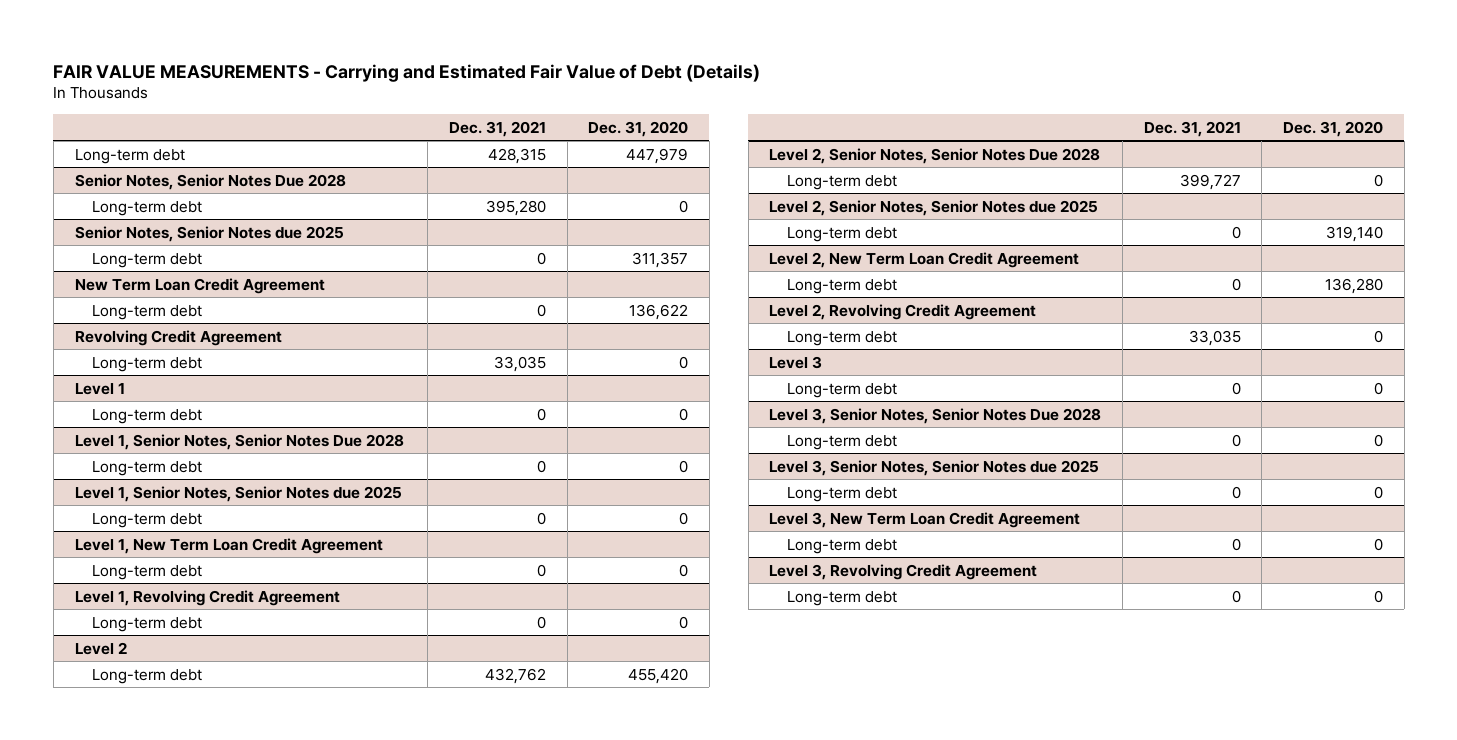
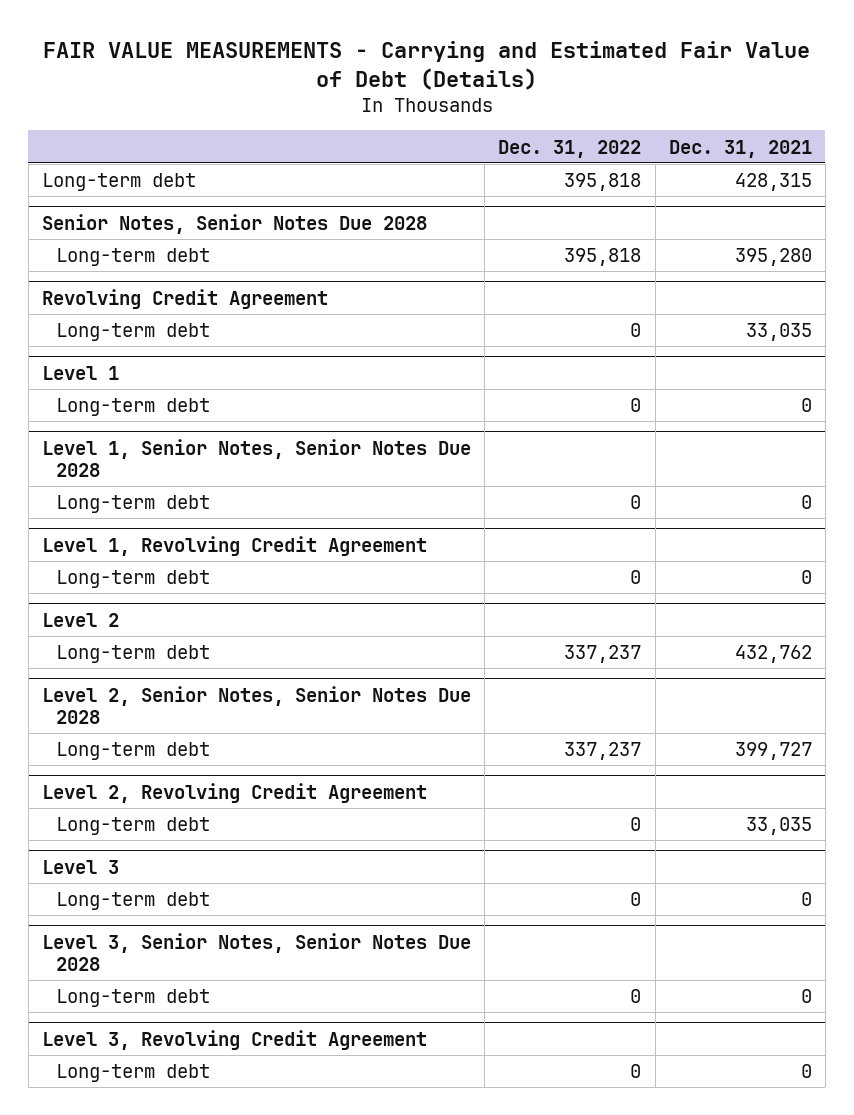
[588,120,689,137] Dec. 31, 2020 -> none
none -> [498,139,642,158] Dec. 31, 2022
[74,225,344,242] Senior Notes, Senior Notes due 2025 -> none
[92,252,203,268] Long-term debt -> none
[74,277,325,294] New Term Loan Credit Agreement -> none
[92,304,203,320] Long-term debt -> none
[74,485,402,502] Level 1, Senior Notes, Senior Notes due 2025 -> none
[92,512,203,528] Long-term debt -> none
[74,537,383,554] Level 1, New Term Loan Credit Agreement -> none
[92,564,203,580] Long-term debt -> none
[769,199,1099,216] Level 2, Senior Notes, Senior Notes due 2025 -> none
[787,226,898,242] Long-term debt -> none
[769,251,1080,268] Level 2, New Term Loan Credit Agreement -> none
[787,278,898,294] Long-term debt -> none
[769,459,1100,476] Level 3, Senior Notes, Senior Notes due 2025 -> none
[787,486,898,502] Long-term debt -> none
[769,511,1081,528] Level 3, New Term Loan Credit Agreement -> none
[787,538,898,554] Long-term debt -> none

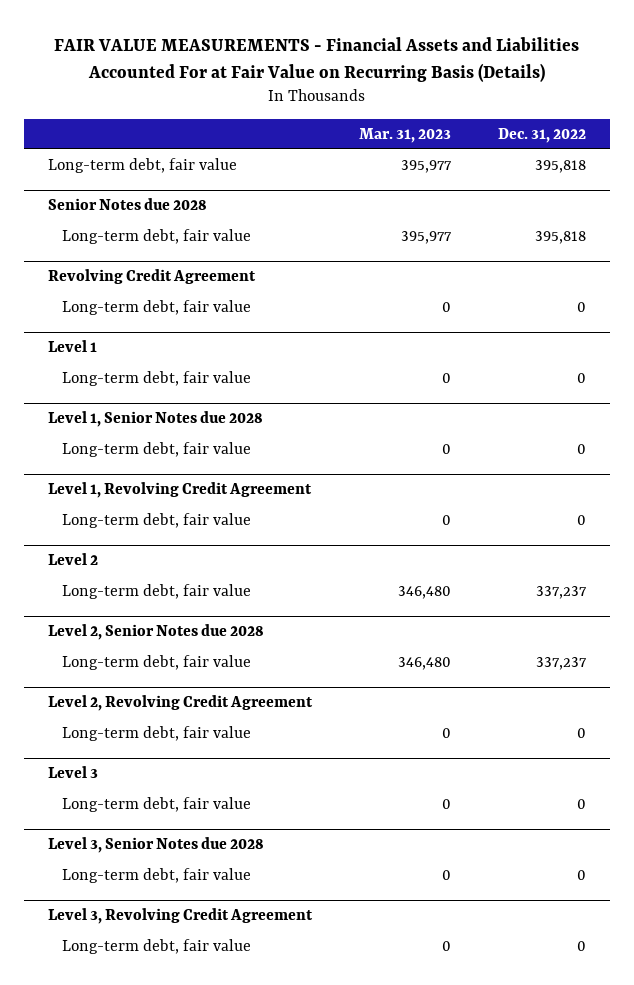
[42,40,810,90] FAIR VALUE MEASUREMENTS - Carrying and Estimated Fair Value of Debt (Details) -> [53,36,579,82] FAIR VALUE MEASUREMENTS - Financial Assets and Liabilities Accounted For at Fair Value on Recurring Basis (Details)
[668,139,812,158] Dec. 31, 2021 -> none
none -> [358,127,451,143] Mar. 31, 2023
[42,173,197,192] Long-term debt -> [47,158,237,174] Long-term debt, fair value
[42,214,428,235] Senior Notes, Senior Notes Due 2028 -> [47,198,207,211] Senior Notes due 2028
[55,248,210,267] Long-term debt -> [62,229,252,245] Long-term debt, fair value
[55,323,210,342] Long-term debt -> [62,300,252,316] Long-term debt, fair value
[55,398,210,417] Long-term debt -> [62,371,252,387] Long-term debt, fair value
[42,439,472,477] Level 1, Senior Notes, Senior Notes Due 2028 -> [47,411,263,428] Level 1, Senior Notes due 2028
[55,495,210,514] Long-term debt -> [62,442,252,458] Long-term debt, fair value
[55,570,210,589] Long-term debt -> [62,513,252,529] Long-term debt, fair value
[55,645,210,664] Long-term debt -> [62,584,252,600] Long-term debt, fair value
[42,686,472,724] Level 2, Senior Notes, Senior Notes Due 2028 -> [47,624,264,641] Level 2, Senior Notes due 2028
[55,742,210,761] Long-term debt -> [62,655,252,671] Long-term debt, fair value
[55,817,210,836] Long-term debt -> [62,726,252,742] Long-term debt, fair value
[55,892,210,911] Long-term debt -> [62,797,252,813] Long-term debt, fair value
[42,933,472,971] Level 3, Senior Notes, Senior Notes Due 2028 -> [47,837,264,854] Level 3, Senior Notes due 2028
[55,989,210,1008] Long-term debt -> [62,868,252,884] Long-term debt, fair value
[55,1064,210,1083] Long-term debt -> [62,939,252,955] Long-term debt, fair value

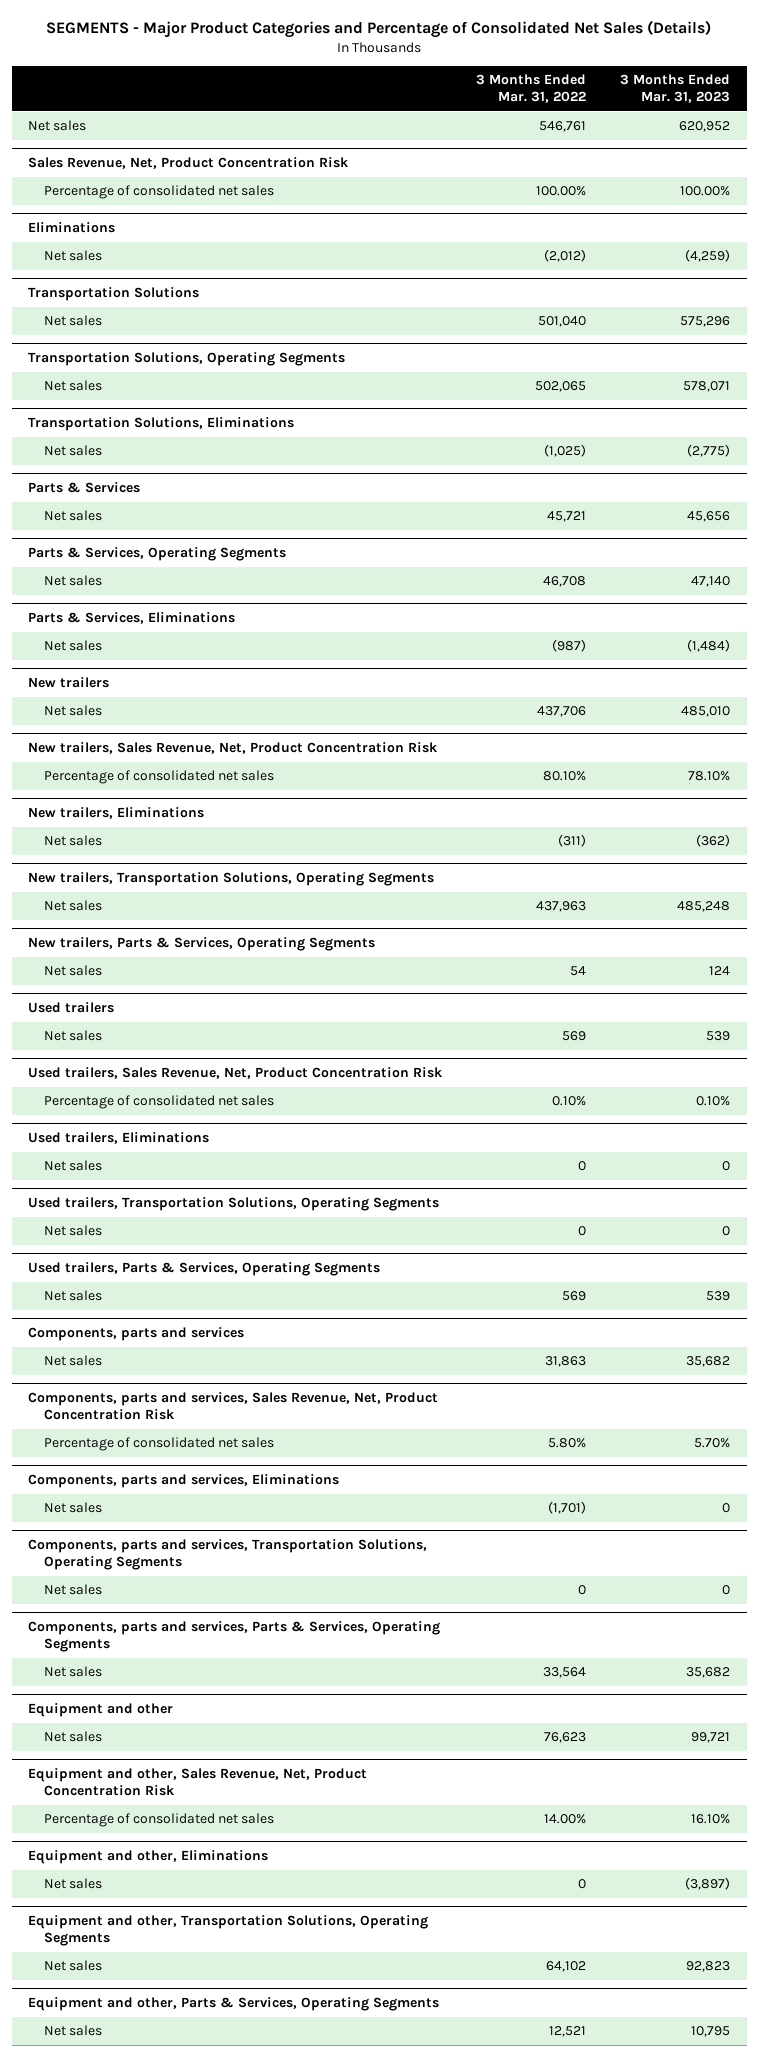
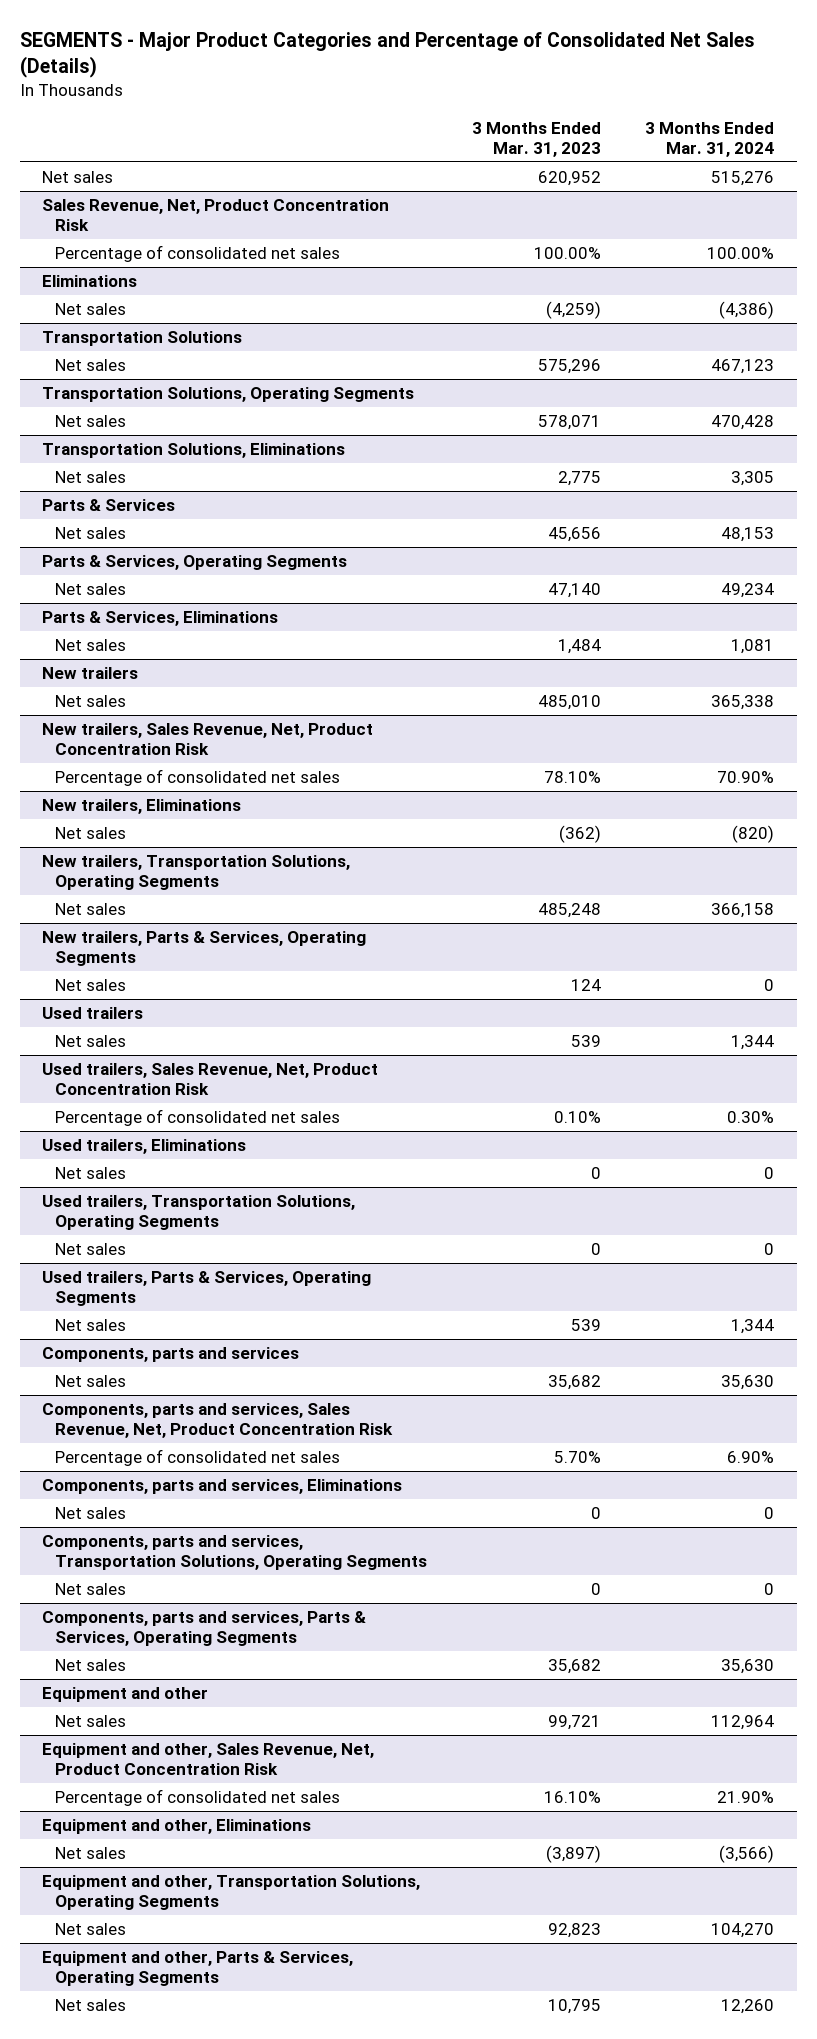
[476,73,587,104] 3 Months Ended Mar. 31, 2022 -> none
none -> [645,121,775,157] 3 Months Ended Mar. 31, 2024
[686,444,730,458] (2,775) -> [557,471,601,487] 2,775
[686,639,730,653] (1,484) -> [557,639,601,655] 1,484

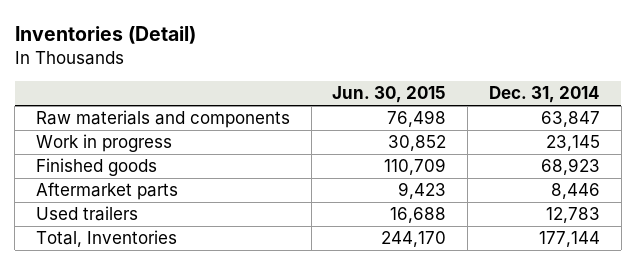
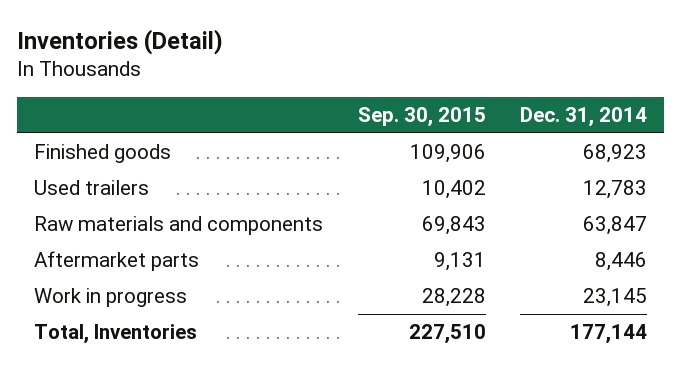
[332,86,447,104] Jun. 30, 2015 -> none
none -> [357,106,486,127] Sep. 30, 2015
[35,110,290,129] Raw materials and components -> [34,216,324,236] Raw materials and components
[35,182,178,201] Aftermarket parts -> [34,251,200,272] Aftermarket parts
[35,134,172,153] Work in progress -> [34,288,188,308] Work in progress

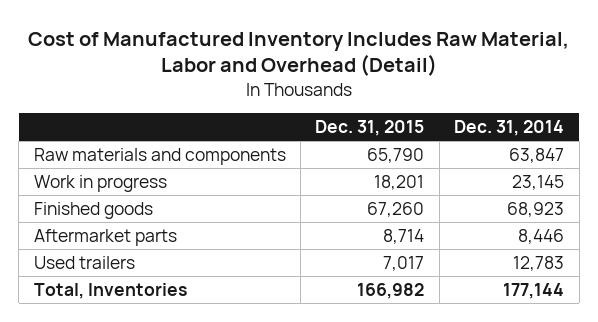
[17,28,224,55] Inventories (Detail) -> [27,31,569,77] Cost of Manufactured Inventory Includes Raw Material, Labor and Overhead (Detail)
[357,106,486,127] Sep. 30, 2015 -> none
none -> [315,120,425,137] Dec. 31, 2015
[34,144,172,164] Finished goods -> [33,201,153,219] Finished goods
[34,251,200,272] Aftermarket parts -> [33,228,177,246] Aftermarket parts
[34,180,150,196] Used trailers -> [33,255,135,269] Used trailers

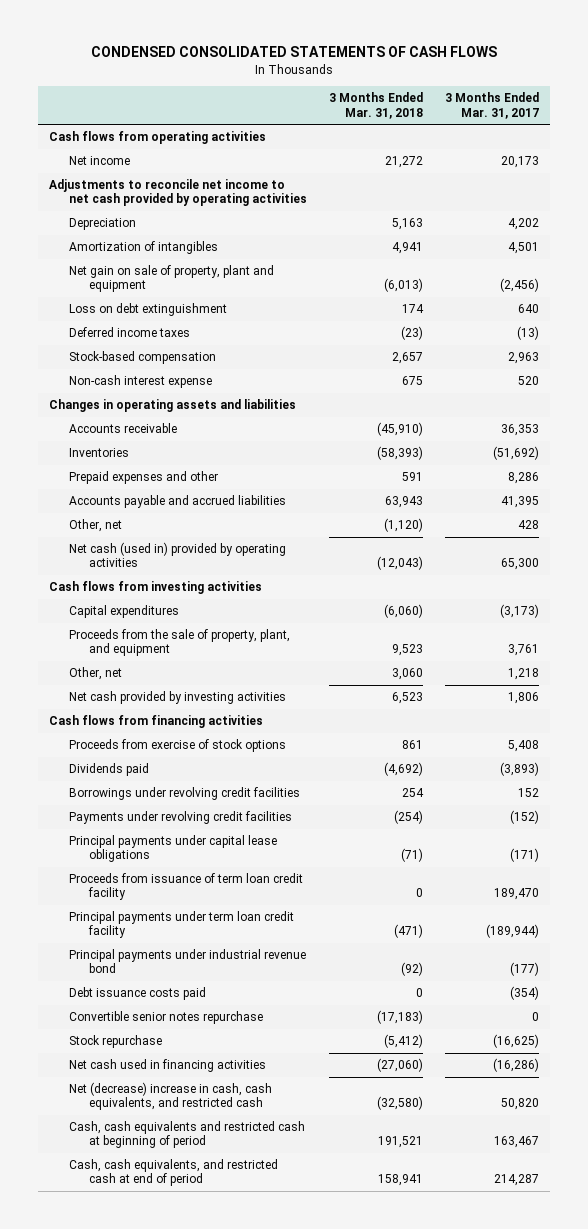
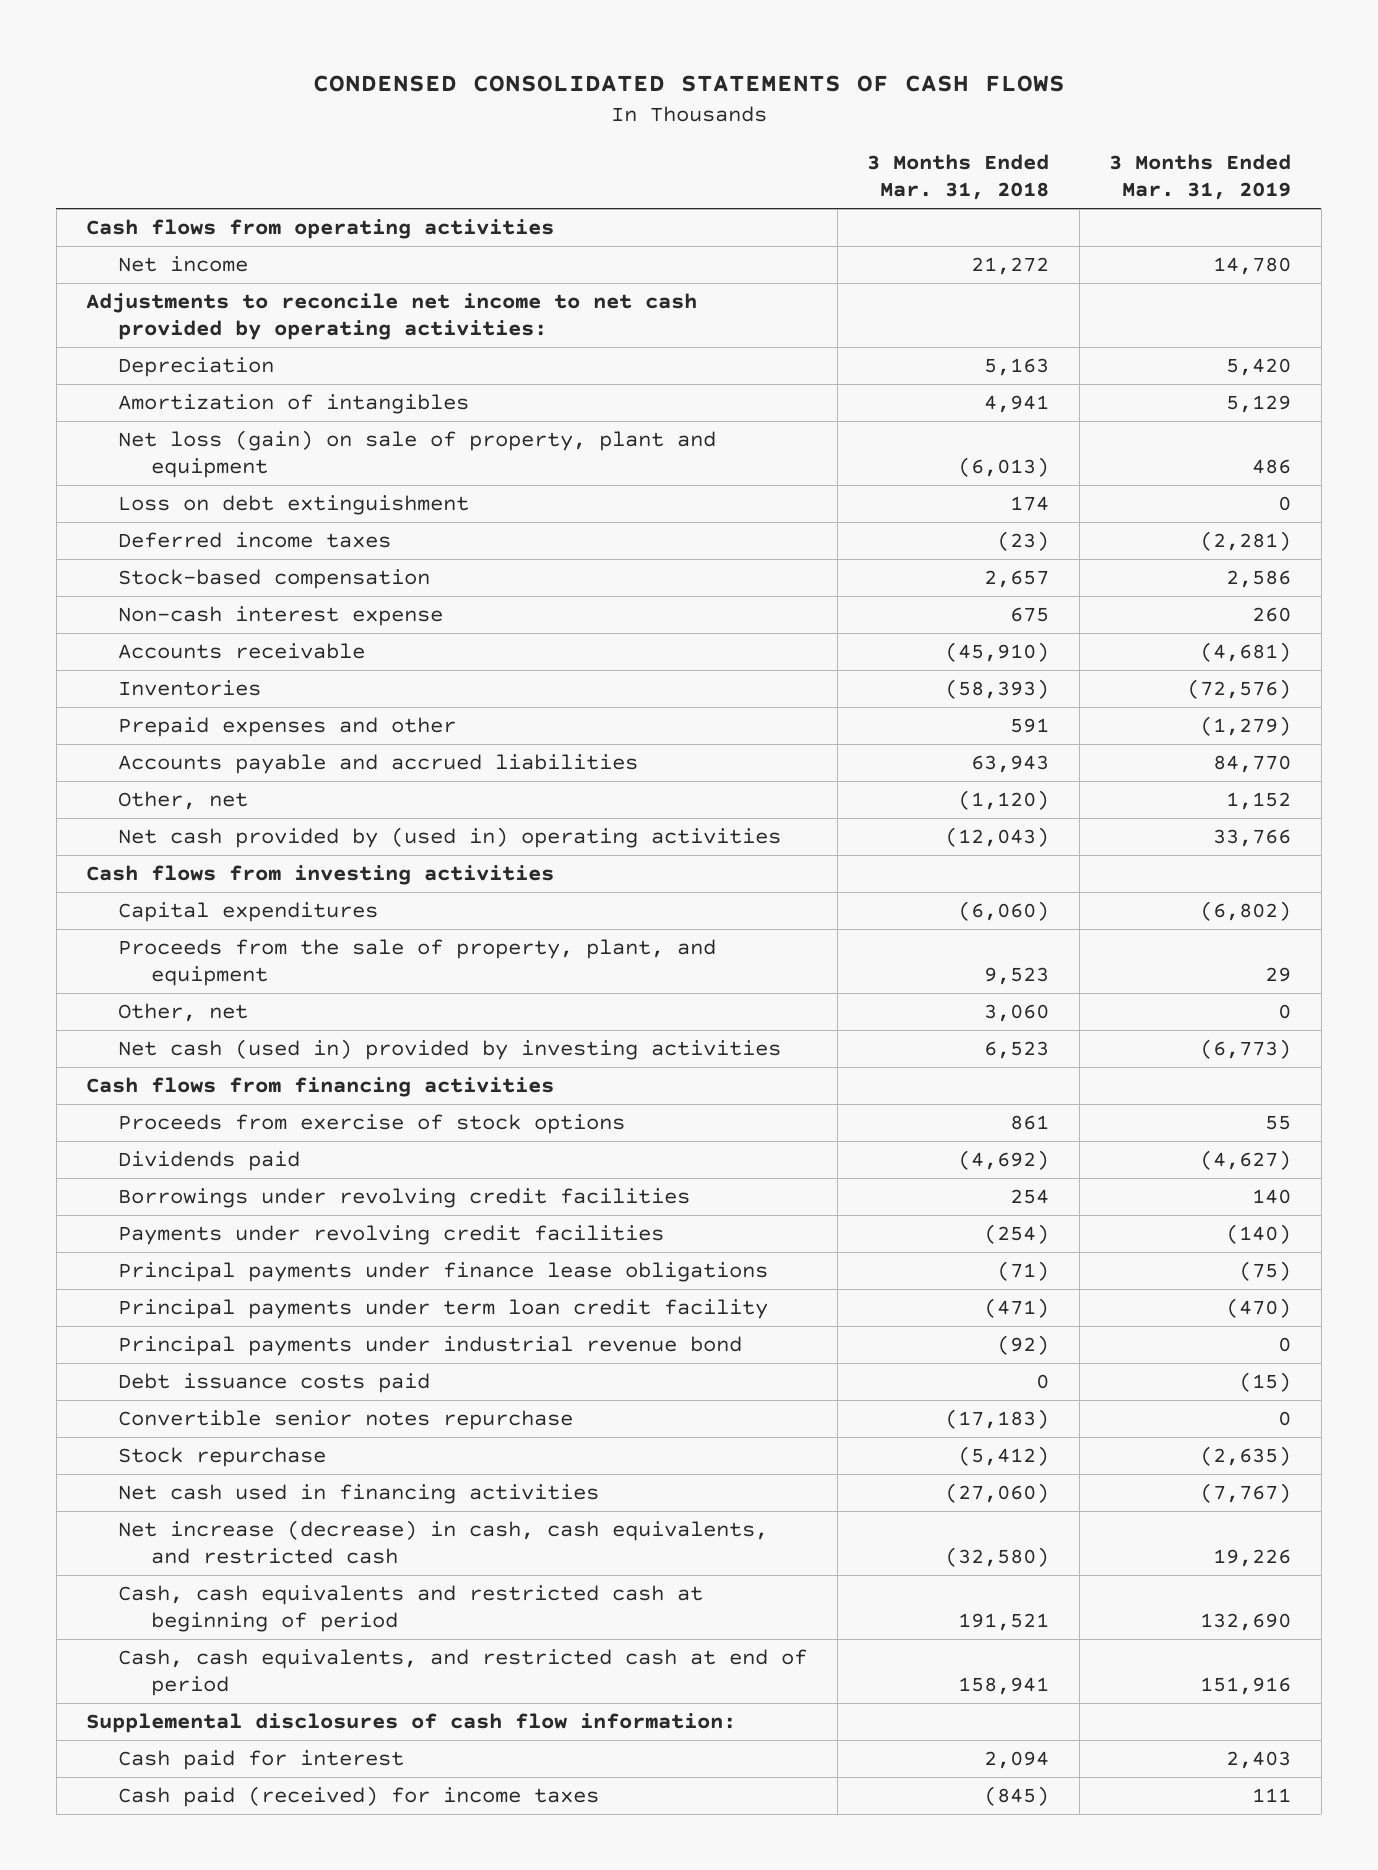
[444,92,539,119] 3 Months Ended Mar. 31, 2017 -> none
none -> [1109,154,1292,201] 3 Months Ended Mar. 31, 2019
[49,179,307,207] Adjustments to reconcile net income to net cash provided by operating activities -> [86,293,698,341] Adjustments to reconcile net income to net cash provided by operating activities:
[68,265,274,293] Net gain on sale of property, plant and equipment -> [118,430,717,479] Net loss (gain) on sale of property, plant and equipment
[49,399,297,413] Changes in operating assets and liabilities -> none
[68,542,286,568] Net cash (used in) provided by operating activities -> [118,827,782,849] Net cash provided by (used in) operating activities
[68,691,286,705] Net cash provided by investing activities -> [118,1039,782,1061] Net cash (used in) provided by investing activities
[68,873,303,901] Proceeds from issuance of term loan credit facility -> none
[68,835,277,863] Principal payments under capital lease obligations -> [118,1262,769,1283] Principal payments under finance lease obligations
[68,1082,272,1111] Net (decrease) increase in cash, cash equivalents, and restricted cash -> [118,1520,769,1565] Net increase (decrease) in cash, cash equivalents, and restricted cash
none -> [86,1713,737,1734] Supplemental disclosures of cash flow information:
none -> [118,1750,405,1771] Cash paid for interest
none -> [118,1786,600,1808] Cash paid (received) for income taxes

